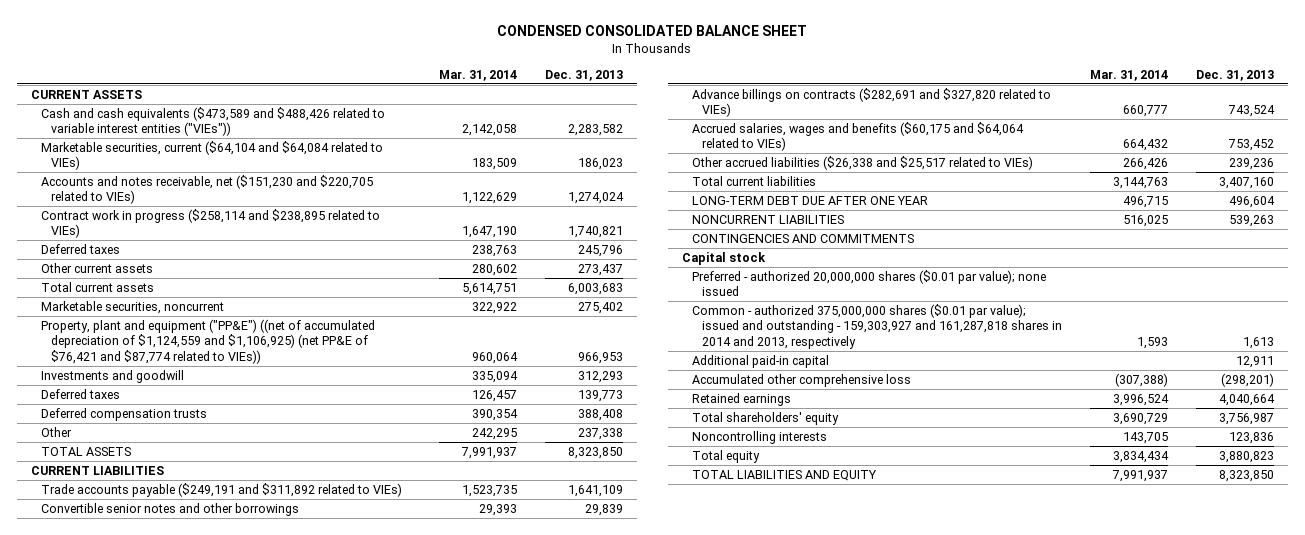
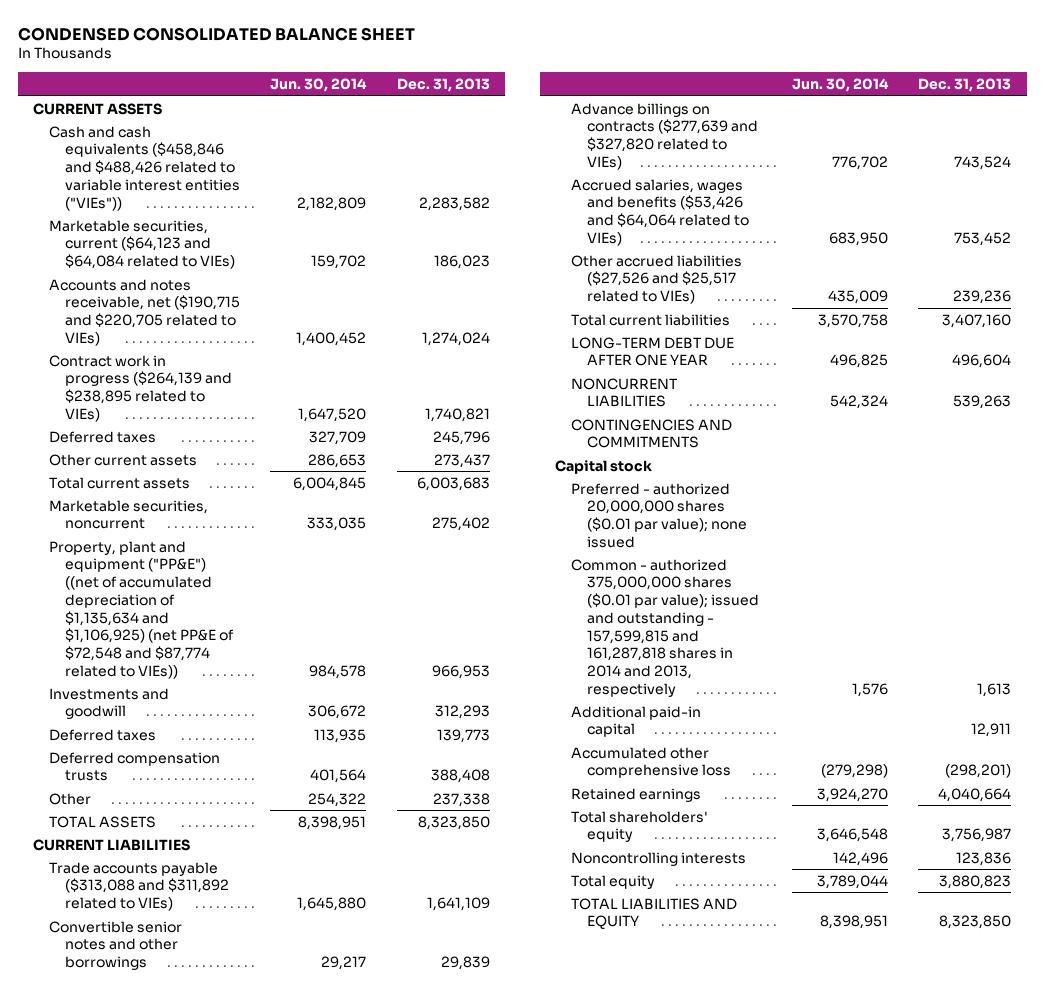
[438,69,517,81] Mar. 31, 2014 -> none
none -> [270,78,368,93] Jun. 30, 2014
[40,106,385,137] Cash and cash equivalents ($473,589 and $488,426 related to variable interest entities ("VIEs")) -> [49,125,240,211] Cash and cash equivalents ($458,846 and $488,426 related to variable interest entities ("VIEs"))
[40,140,383,171] Marketable securities, current ($64,104 and $64,084 related to VIEs) -> [49,219,235,270] Marketable securities, current ($64,123 and $64,084 related to VIEs)
[40,174,373,205] Accounts and notes receivable, net ($151,230 and $220,705 related to VIEs) -> [49,278,240,346] Accounts and notes receivable, net ($190,715 and $220,705 related to VIEs)
[40,208,380,239] Contract work in progress ($258,114 and $238,895 related to VIEs) -> [49,354,232,422] Contract work in progress ($264,139 and $238,895 related to VIEs)
[40,318,375,364] Property, plant and equipment ("PP&E") ((net of accumulated depreciation of $1,124,559 and $1,106,925) (net PP&E of $76,421 and $87,774 related to VIEs)) -> [49,540,234,679] Property, plant and equipment ("PP&E") ((net of accumulated depreciation of $1,135,634 and $1,106,925) (net PP&E of $72,548 and $87,774 related to VIEs))
[40,482,402,497] Trade accounts payable ($249,191 and $311,892 related to VIEs) -> [49,861,229,912] Trade accounts payable ($313,088 and $311,892 related to VIEs)
[691,87,1051,118] Advance billings on contracts ($282,691 and $327,820 related to VIEs) -> [570,102,758,170] Advance billings on contracts ($277,639 and $327,820 related to VIEs)
[691,121,1024,152] Accrued salaries, wages and benefits ($60,175 and $64,064 related to VIEs) -> [570,178,749,246] Accrued salaries, wages and benefits ($53,426 and $64,064 related to VIEs)
[691,155,1033,170] Other accrued liabilities ($26,338 and $25,517 related to VIEs) -> [570,254,742,305] Other accrued liabilities ($27,526 and $25,517 related to VIEs)
[691,303,1063,349] Common - authorized 375,000,000 shares ($0.01 par value); issued and outstanding - 159,303,927 and 161,287,818 shares in 2014 and 2013, respectively -> [570,558,759,697] Common - authorized 375,000,000 shares ($0.01 par value); issued and outstanding - 157,599,815 and 161,287,818 shares in 2014 and 2013, respectively

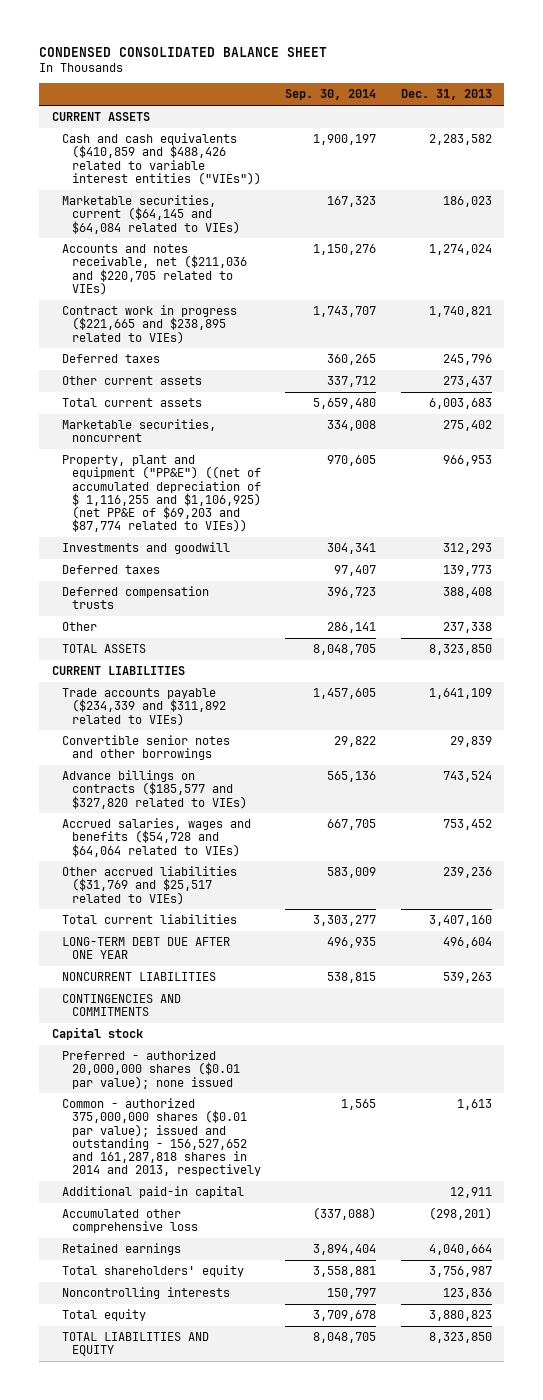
[270,78,368,93] Jun. 30, 2014 -> none
none -> [285,89,377,101] Sep. 30, 2014
[49,125,240,211] Cash and cash equivalents ($458,846 and $488,426 related to variable interest entities ("VIEs")) -> [61,133,261,185] Cash and cash equivalents ($410,859 and $488,426 related to variable interest entities ("VIEs"))
[49,219,235,270] Marketable securities, current ($64,123 and $64,084 related to VIEs) -> [61,195,240,234] Marketable securities, current ($64,145 and $64,084 related to VIEs)
[49,278,240,346] Accounts and notes receivable, net ($190,715 and $220,705 related to VIEs) -> [61,244,247,295] Accounts and notes receivable, net ($211,036 and $220,705 related to VIEs)
[49,354,232,422] Contract work in progress ($264,139 and $238,895 related to VIEs) -> [61,305,237,344] Contract work in progress ($221,665 and $238,895 related to VIEs)
[49,540,234,679] Property, plant and equipment ("PP&E") ((net of accumulated depreciation of $1,135,634 and $1,106,925) (net PP&E of $72,548 and $87,774 related to VIEs)) -> [61,455,261,533] Property, plant and equipment ("PP&E") ((net of accumulated depreciation of $ 1,116,255 and $1,106,925) (net PP&E of $69,203 and $87,774 related to VIEs))
[49,861,229,912] Trade accounts payable ($313,088 and $311,892 related to VIEs) -> [61,688,226,726] Trade accounts payable ($234,339 and $311,892 related to VIEs)
[570,102,758,170] Advance billings on contracts ($277,639 and $327,820 related to VIEs) -> [61,770,247,809] Advance billings on contracts ($185,577 and $327,820 related to VIEs)
[570,178,749,246] Accrued salaries, wages and benefits ($53,426 and $64,064 related to VIEs) -> [61,818,251,857] Accrued salaries, wages and benefits ($54,728 and $64,064 related to VIEs)
[570,254,742,305] Other accrued liabilities ($27,526 and $25,517 related to VIEs) -> [61,866,237,905] Other accrued liabilities ($31,769 and $25,517 related to VIEs)
[570,558,759,697] Common - authorized 375,000,000 shares ($0.01 par value); issued and outstanding - 157,599,815 and 161,287,818 shares in 2014 and 2013, respectively -> [61,1098,261,1177] Common - authorized 375,000,000 shares ($0.01 par value); issued and outstanding - 156,527,652 and 161,287,818 shares in 2014 and 2013, respectively

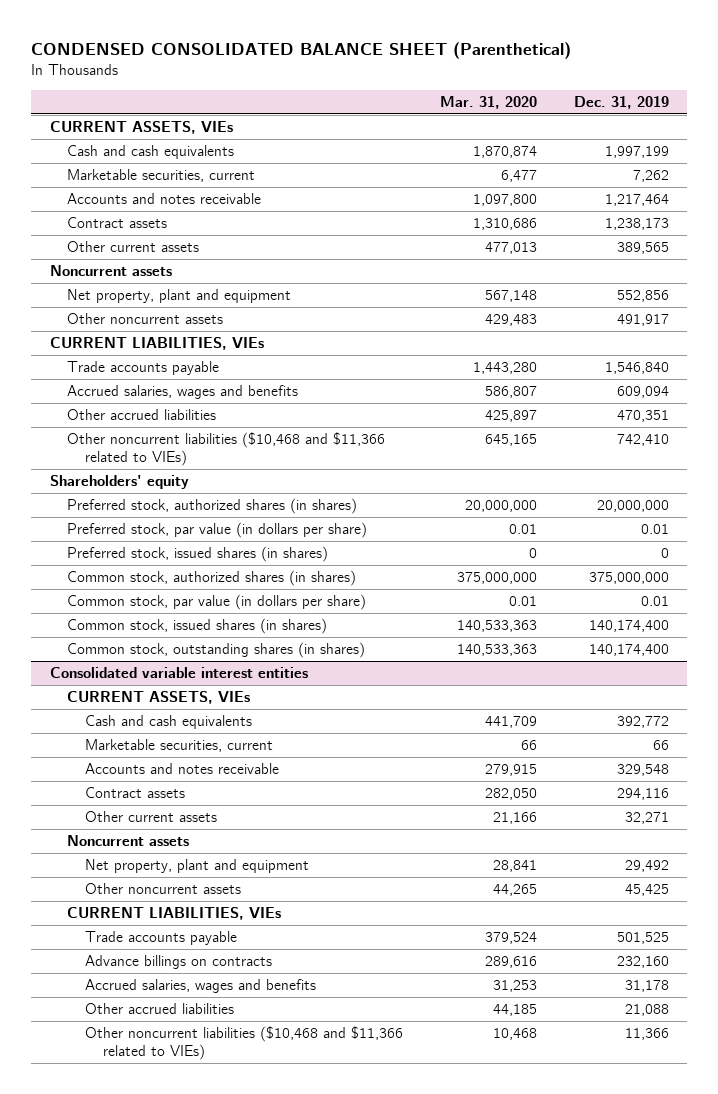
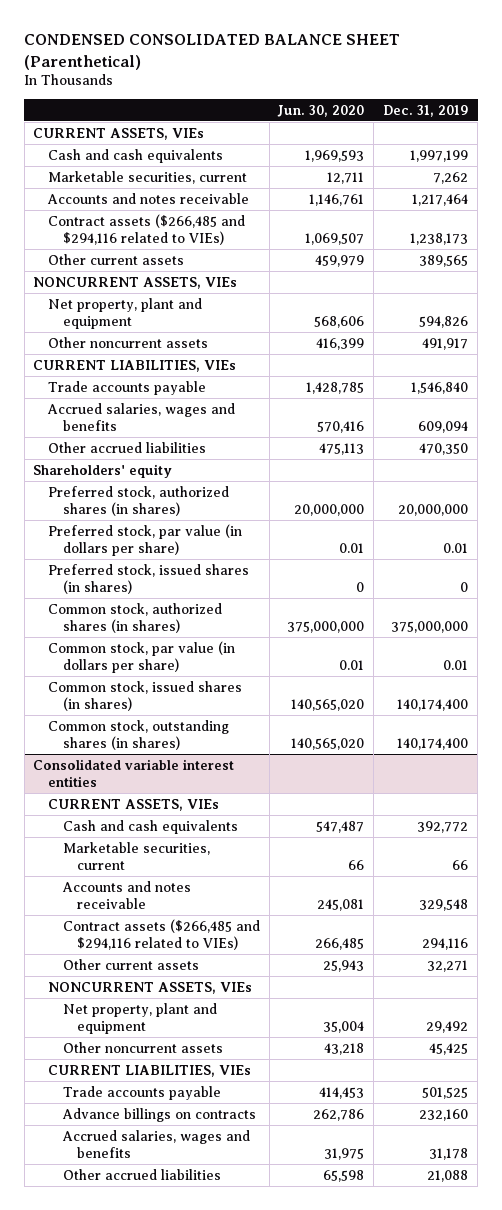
[439,95,537,109] Mar. 31, 2020 -> none
none -> [277,104,365,117] Jun. 30, 2020
[67,217,168,229] Contract assets -> [48,213,246,245] Contract assets ($266,485 and $294,116 related to VIEs)
[49,265,172,277] Noncurrent assets -> [33,276,238,289] NONCURRENT ASSETS, VIEs
[616,290,669,303] 552,856 -> [419,315,469,328] 594,826
[67,432,386,466] Other noncurrent liabilities ($10,468 and $11,366 related to VIEs) -> none
[616,410,669,423] 470,351 -> [419,442,469,455] 470,350
[85,787,186,799] Contract assets -> [62,918,260,950] Contract assets ($266,485 and $294,116 related to VIEs)
[67,835,190,847] Noncurrent assets -> [48,981,253,994] NONCURRENT ASSETS, VIEs
[85,1026,404,1060] Other noncurrent liabilities ($10,468 and $11,366 related to VIEs) -> none

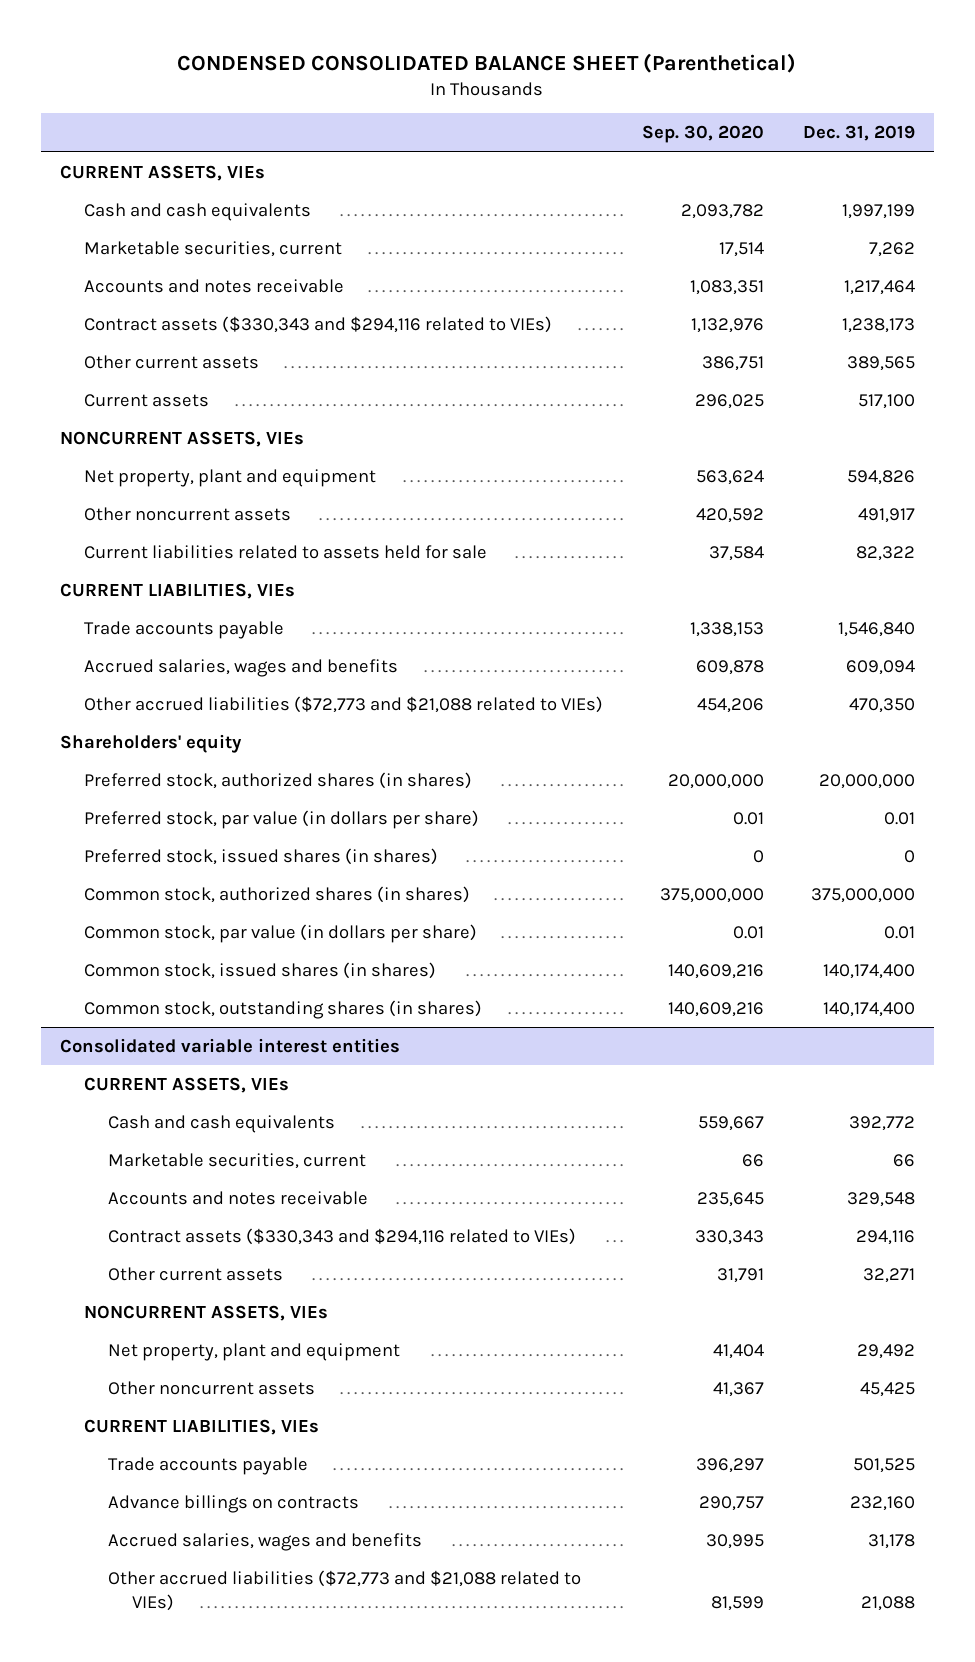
[277,104,365,117] Jun. 30, 2020 -> none
none -> [641,125,764,144] Sep. 30, 2020
[48,213,246,245] Contract assets ($266,485 and $294,116 related to VIEs) -> [84,315,553,333] Contract assets ($330,343 and $294,116 related to VIEs)
none -> [84,393,210,407] Current assets
none -> [84,544,488,559] Current liabilities related to assets held for sale
[48,441,207,453] Other accrued liabilities -> [84,695,604,713] Other accrued liabilities ($72,773 and $21,088 related to VIEs)
[62,918,260,950] Contract assets ($266,485 and $294,116 related to VIEs) -> [108,1227,577,1245] Contract assets ($330,343 and $294,116 related to VIEs)
[62,1168,221,1180] Other accrued liabilities -> [108,1569,582,1611] Other accrued liabilities ($72,773 and $21,088 related to VIEs)

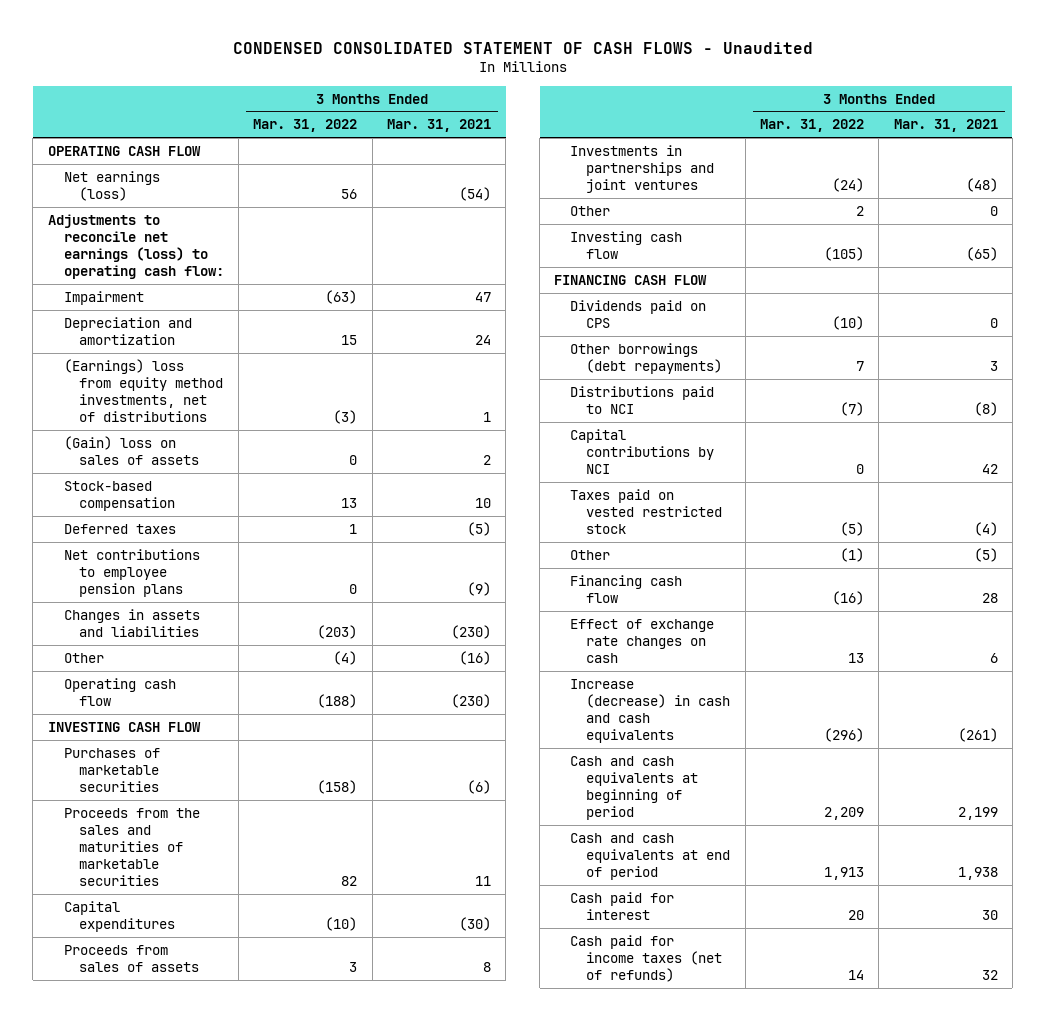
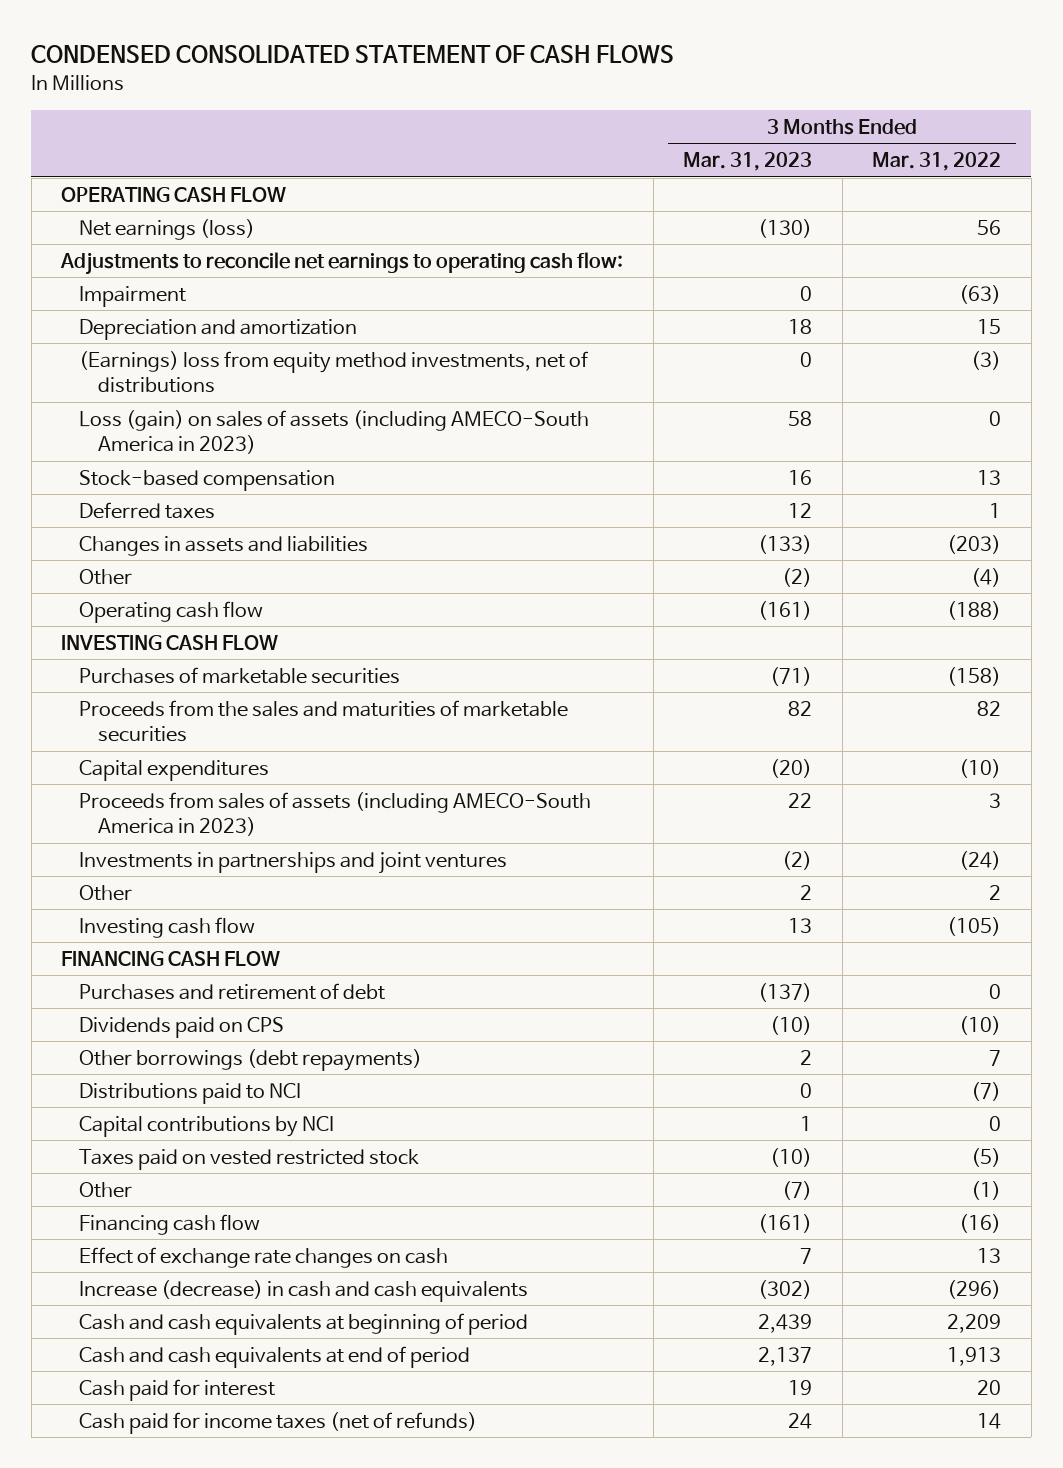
[232,41,813,54] CONDENSED CONSOLIDATED STATEMENT OF CASH FLOWS - Unaudited -> [31,45,675,65] CONDENSED CONSOLIDATED STATEMENT OF CASH FLOWS
[386,119,491,133] Mar. 31, 2021 -> none
none -> [683,152,813,172] Mar. 31, 2023
[47,213,224,279] Adjustments to reconcile net earnings (loss) to operating cash flow: -> [60,251,624,275] Adjustments to reconcile net earnings to operating cash flow:
[63,435,200,465] (Gain) loss on sales of assets -> [79,409,590,455] Loss (gain) on sales of assets (including AMECO-South America in 2023)
[63,548,200,597] Net contributions to employee pension plans -> none
[63,944,200,972] Proceeds from sales of assets -> [79,791,592,837] Proceeds from sales of assets (including AMECO-South America in 2023)
none -> [79,982,386,1000] Purchases and retirement of debt

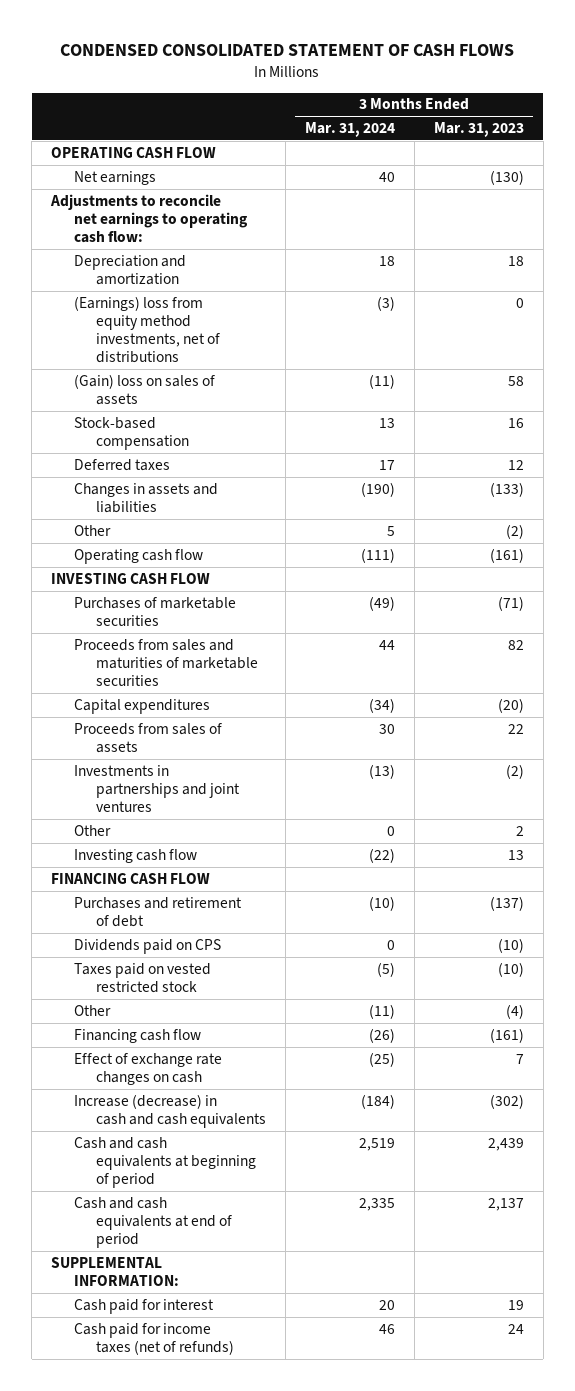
[872,152,1002,172] Mar. 31, 2022 -> none
none -> [305,121,396,137] Mar. 31, 2024
[79,218,256,240] Net earnings (loss) -> [73,170,156,185] Net earnings
[79,285,187,307] Impairment -> none
[79,409,590,455] Loss (gain) on sales of assets (including AMECO-South America in 2023) -> [73,373,215,405] (Gain) loss on sales of assets
[79,699,569,743] Proceeds from the sales and maturities of marketable securities -> [73,638,259,687] Proceeds from sales and maturities of marketable securities
[79,791,592,837] Proceeds from sales of assets (including AMECO-South America in 2023) -> none
none -> [73,722,222,753] Proceeds from sales of assets
[79,1048,423,1071] Other borrowings (debt repayments) -> none
[79,1082,302,1104] Distributions paid to NCI -> none
[79,1115,335,1137] Capital contributions by NCI -> none
[782,1180,813,1200] (7) -> [505,1003,524,1019] (4)
none -> [51,1256,179,1286] SUPPLEMENTAL INFORMATION:

